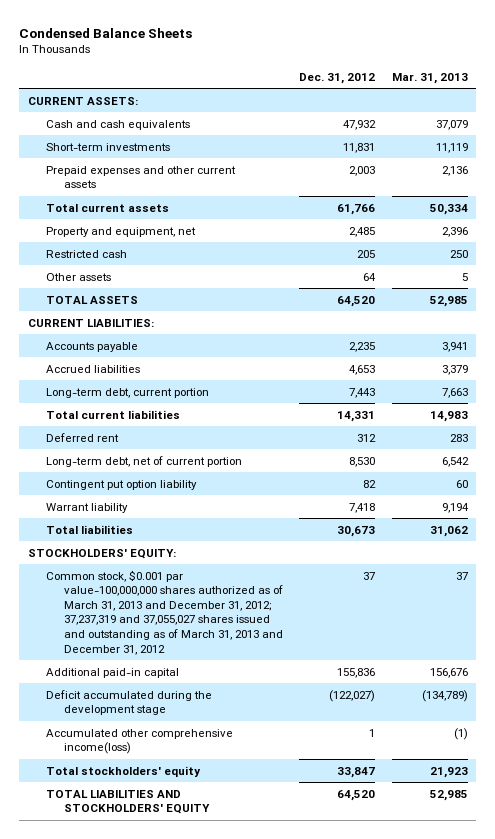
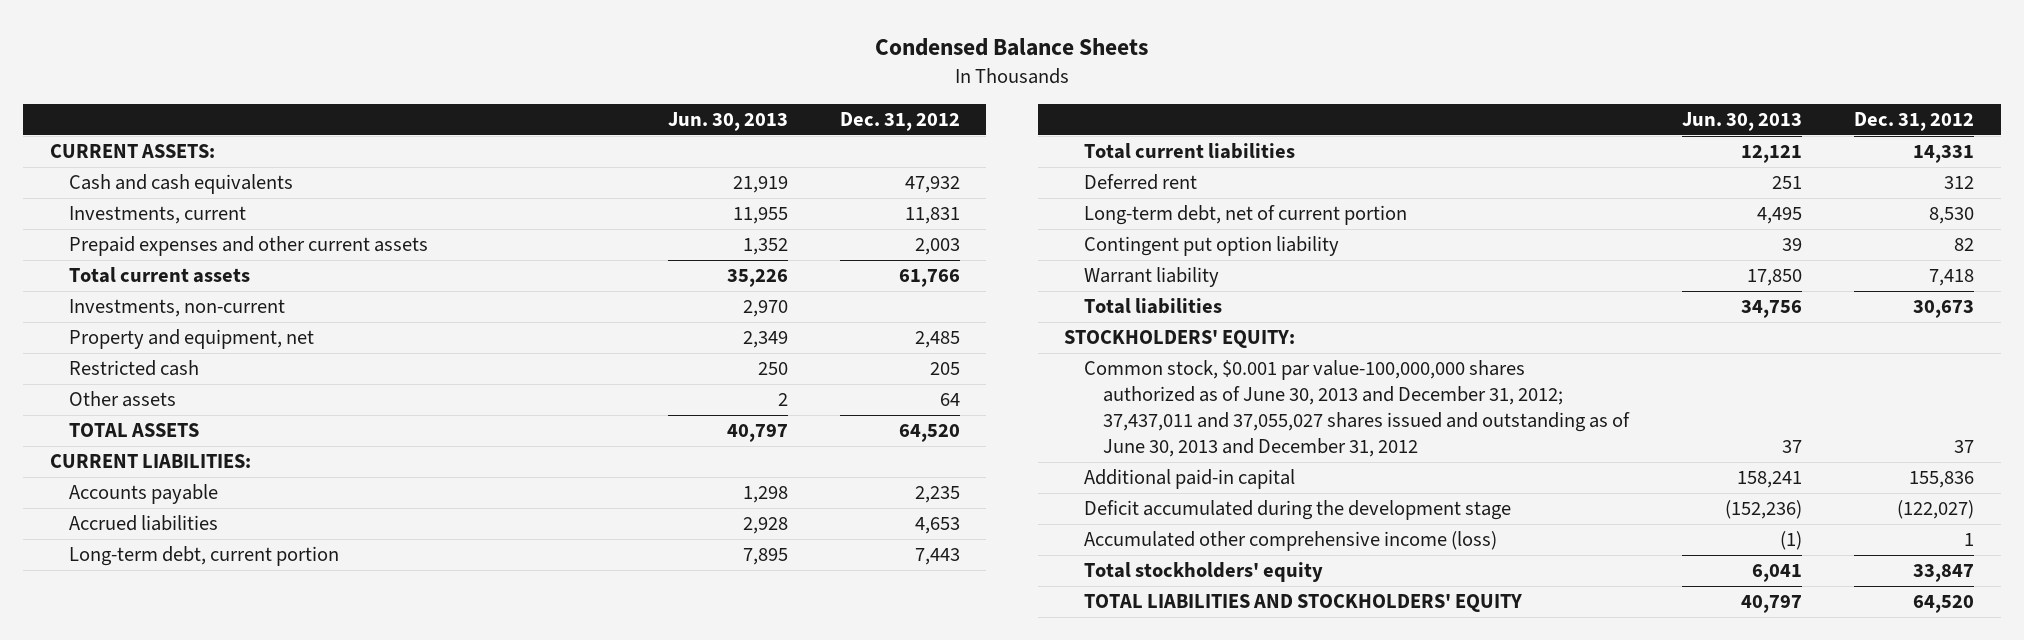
[391,72,468,84] Mar. 31, 2013 -> none
none -> [667,112,788,132] Jun. 30, 2013
[45,142,170,151] Short-term investments -> [69,206,247,225] Investments, current
none -> [69,299,286,318] Investments, non-current
[45,569,283,655] Common stock, $0.001 par value-100,000,000 shares authorized as of March 31, 2013 and December 31, 2012; 37,237,319 and 37,055,027 shares issued and outstanding as of March 31, 2013 and December 31, 2012 -> [1083,360,1631,458] Common stock, $0.001 par value-100,000,000 shares authorized as of June 30, 2013 and December 31, 2012; 37,437,011 and 37,055,027 shares issued and outstanding as of June 30, 2013 and December 31, 2012
[45,728,233,755] Accumulated other comprehensive income(loss) -> [1083,531,1497,552] Accumulated other comprehensive income (loss)

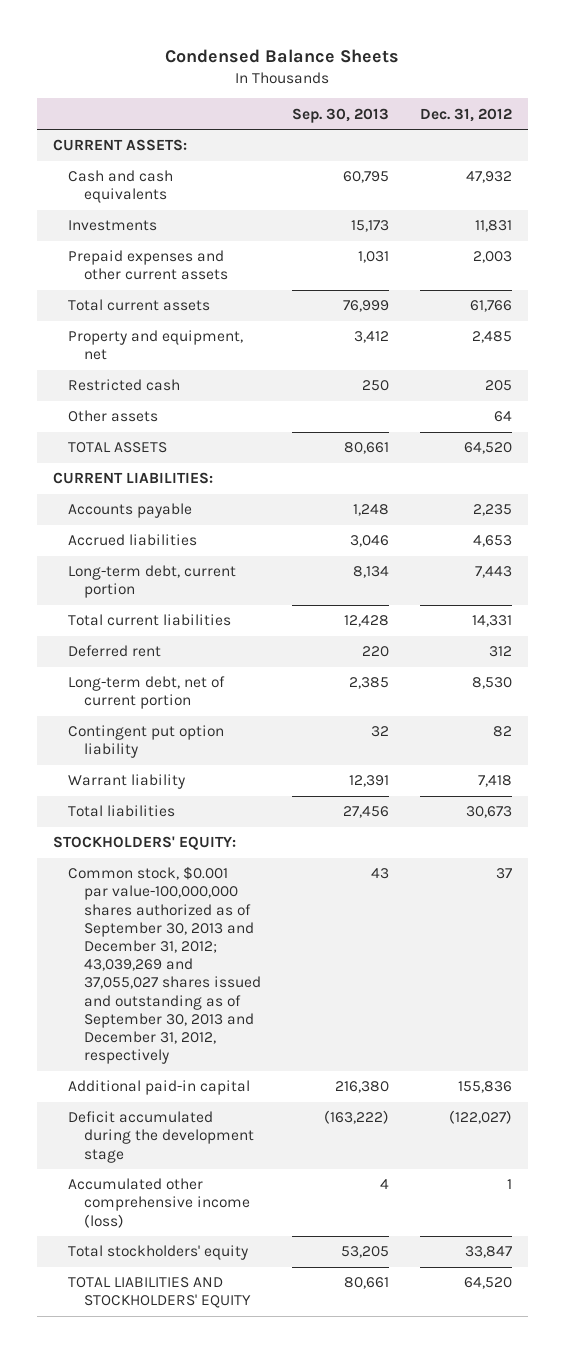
[667,112,788,132] Jun. 30, 2013 -> none
none -> [292,107,390,123] Sep. 30, 2013
[69,206,247,225] Investments, current -> [68,220,158,232] Investments
[69,299,286,318] Investments, non-current -> none
[1083,360,1631,458] Common stock, $0.001 par value-100,000,000 shares authorized as of June 30, 2013 and December 31, 2012; 37,437,011 and 37,055,027 shares issued and outstanding as of June 30, 2013 and December 31, 2012 -> [68,866,262,1065] Common stock, $0.001 par value-100,000,000 shares authorized as of September 30, 2013 and December 31, 2012; 43,039,269 and 37,055,027 shares issued and outstanding as of September 30, 2013 and December 31, 2012, respectively

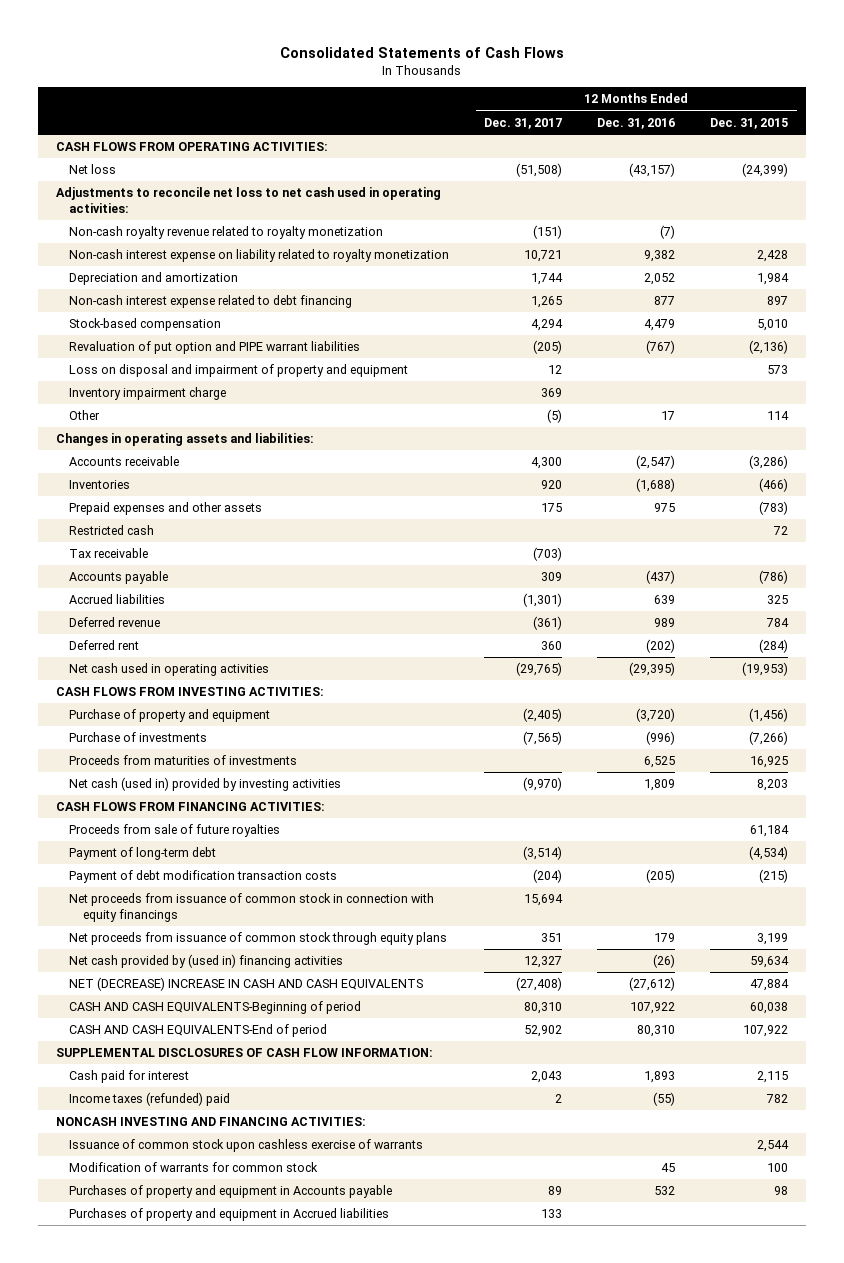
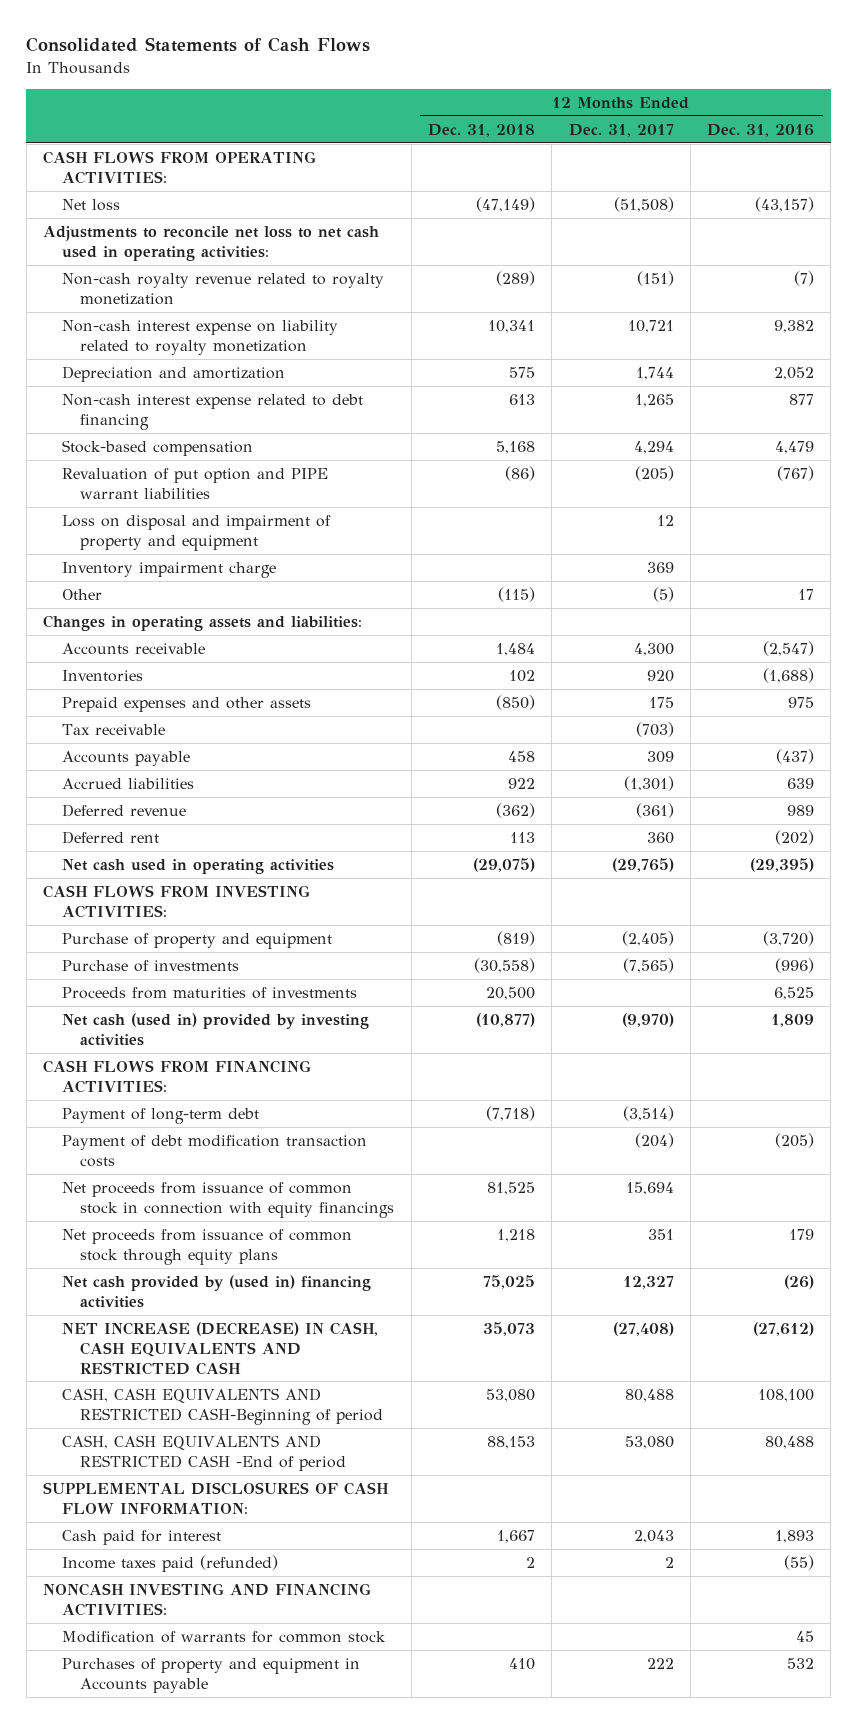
[710,117,789,129] Dec. 31, 2015 -> none
none -> [427,123,535,137] Dec. 31, 2018
[69,525,155,536] Restricted cash -> none
[69,824,281,838] Proceeds from sale of future royalties -> none
[69,977,424,992] NET (DECREASE) INCREASE IN CASH AND CASH EQUIVALENTS -> [61,1322,378,1375] NET INCREASE (DECREASE) IN CASH, CASH EQUIVALENTS AND RESTRICTED CASH
[69,1001,362,1015] CASH AND CASH EQUIVALENTS-Beginning of period -> [61,1388,384,1425] CASH, CASH EQUIVALENTS AND RESTRICTED CASH-Beginning of period
[524,1002,563,1015] 80,310 -> [624,1389,674,1403] 80,488
[630,1002,676,1015] 107,922 -> [758,1389,815,1403] 108,100
[69,1024,328,1038] CASH AND CASH EQUIVALENTS-End of period -> [61,1435,347,1471] CASH, CASH EQUIVALENTS AND RESTRICTED CASH -End of period
[524,1025,563,1038] 52,902 -> [624,1436,674,1450] 53,080
[637,1025,676,1038] 80,310 -> [765,1436,815,1450] 80,488
[69,1092,231,1107] Income taxes (refunded) paid -> [61,1555,278,1573] Income taxes paid (refunded)
[69,1139,424,1153] Issuance of common stock upon cashless exercise of warrants -> none
[69,1208,390,1222] Purchases of property and equipment in Accrued liabilities -> none
[548,1186,563,1196] 89 -> [646,1658,674,1670] 222

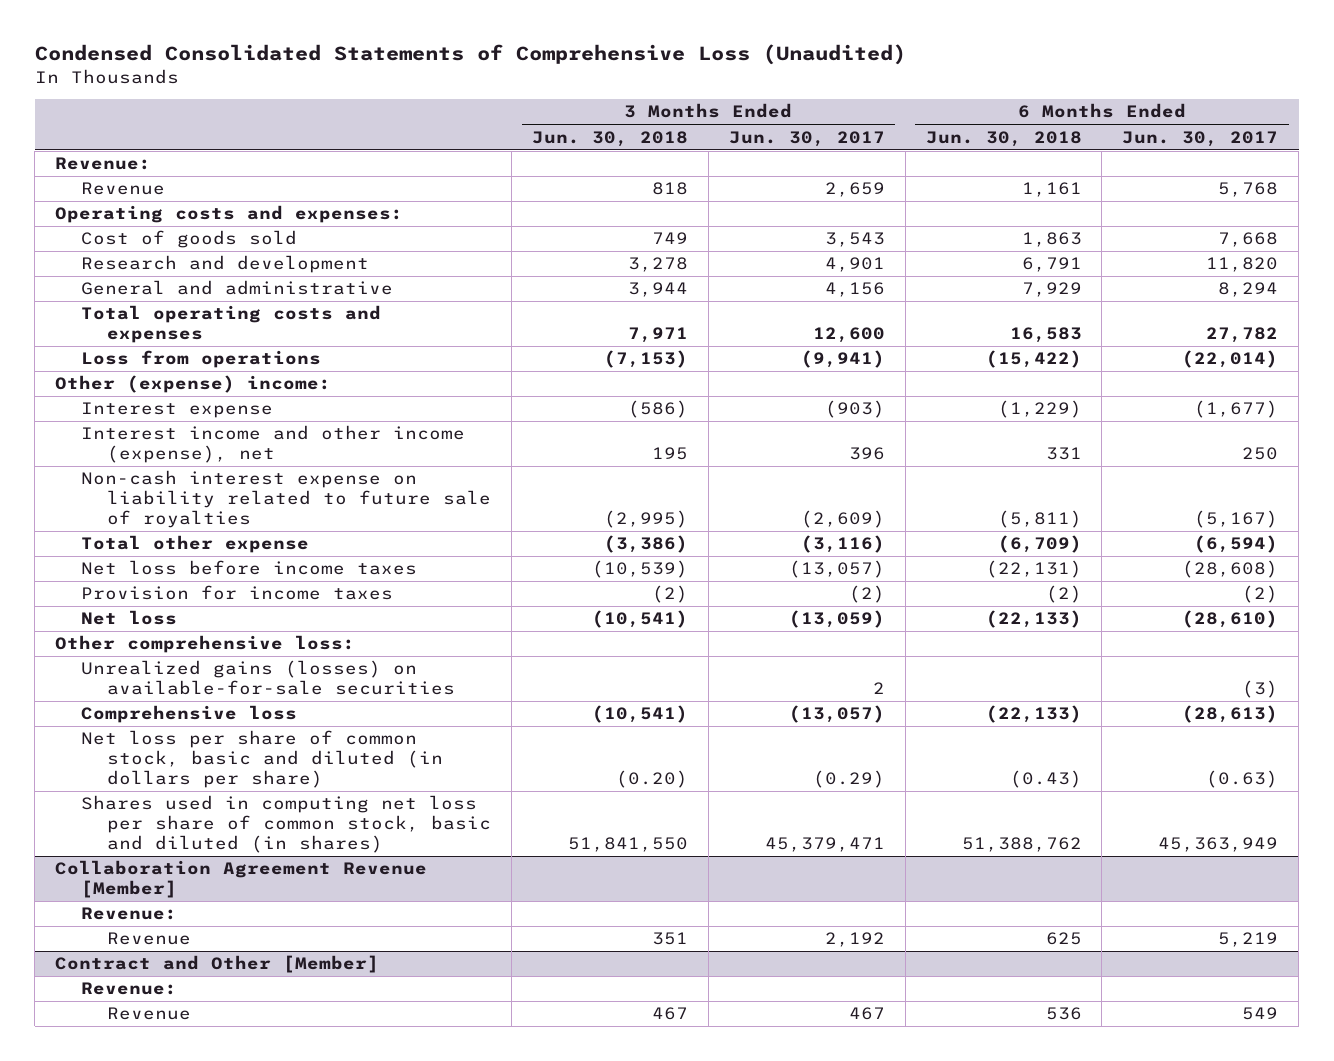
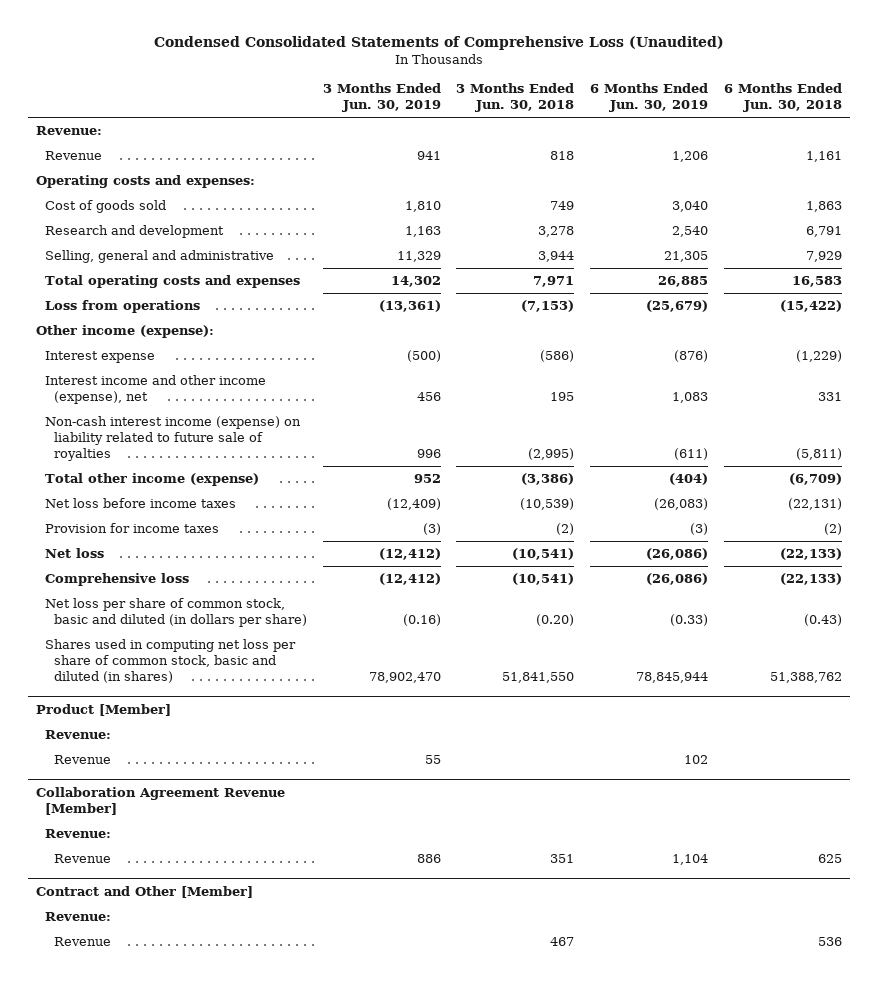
[728,130,885,147] Jun. 30, 2017 -> none
[1122,130,1279,147] Jun. 30, 2017 -> none
none -> [322,83,441,113] 3 Months Ended Jun. 30, 2019
none -> [590,83,709,113] 6 Months Ended Jun. 30, 2019
[81,280,394,296] General and administrative -> [45,249,275,263] Selling, general and administrative
[55,375,332,394] Other (expense) income: -> [36,324,215,338] Other income (expense):
[81,470,492,529] Non-cash interest expense on liability related to future sale of royalties -> [45,415,302,461] Non-cash interest income (expense) on liability related to future sale of royalties
[81,535,310,554] Total other expense -> [45,472,260,486] Total other income (expense)
[55,635,356,654] Other comprehensive loss: -> none
[81,660,456,696] Unrealized gains (losses) on available-for-sale securities -> none
none -> [36,703,172,716] Product [Member]
none -> [45,729,112,739] Revenue:
none -> [53,754,111,764] Revenue

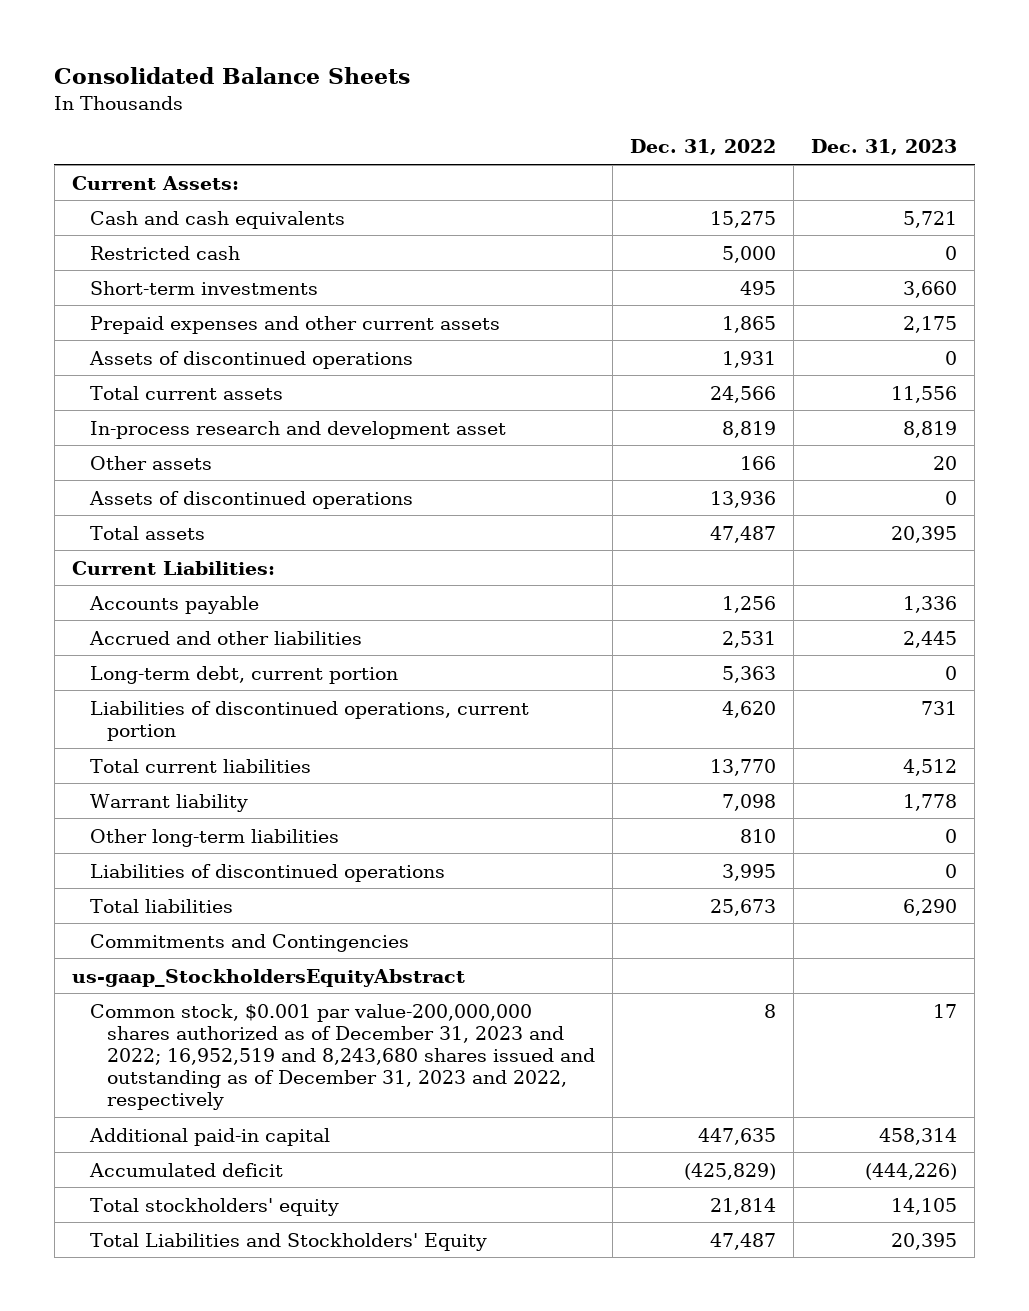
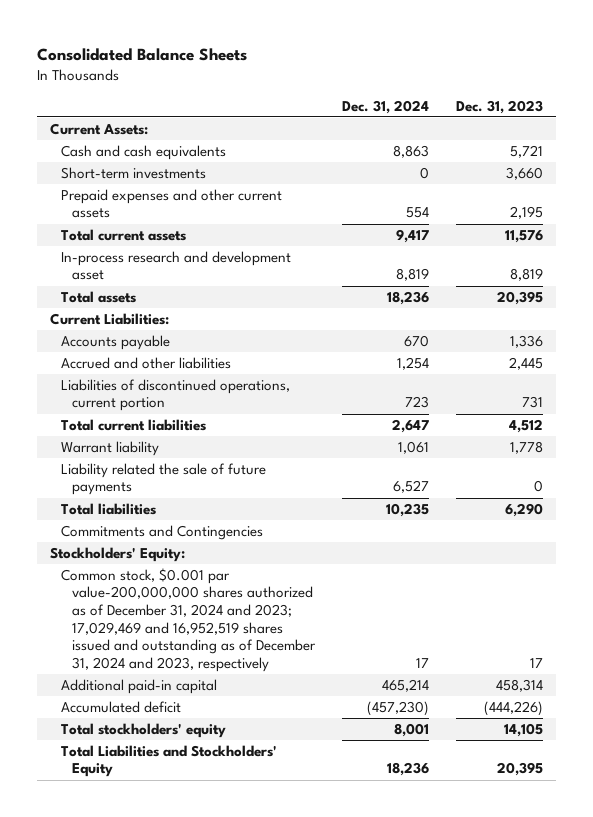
[630,139,777,156] Dec. 31, 2022 -> none
none -> [341,99,429,114] Dec. 31, 2024
[89,245,240,260] Restricted cash -> none
[88,350,413,369] Assets of discontinued operations -> none
[903,315,958,333] 2,175 -> [509,206,543,220] 2,195
[891,385,958,403] 11,556 -> [504,229,543,243] 11,576
[89,455,212,470] Other assets -> none
[88,490,413,509] Assets of discontinued operations -> none
[89,665,398,684] Long-term debt, current portion -> none
[89,828,339,847] Other long-term liabilities -> none
[89,863,445,882] Liabilities of discontinued operations -> none
none -> [61,462,267,496] Liability related the sale of future payments
[71,968,465,987] us-gaap_StockholdersEquityAbstract -> [50,546,186,562] Stockholders' Equity:
[89,1003,596,1111] Common stock, $0.001 par value-200,000,000 shares authorized as of December 31, 2023 and 2022; 16,952,519 and 8,243,680 shares issued and outstanding as of December 31, 2023 and 2022, respectively -> [61,567,316,672] Common stock, $0.001 par value-200,000,000 shares authorized as of December 31, 2024 and 2023; 17,029,469 and 16,952,519 shares issued and outstanding as of December 31, 2024 and 2023, respectively

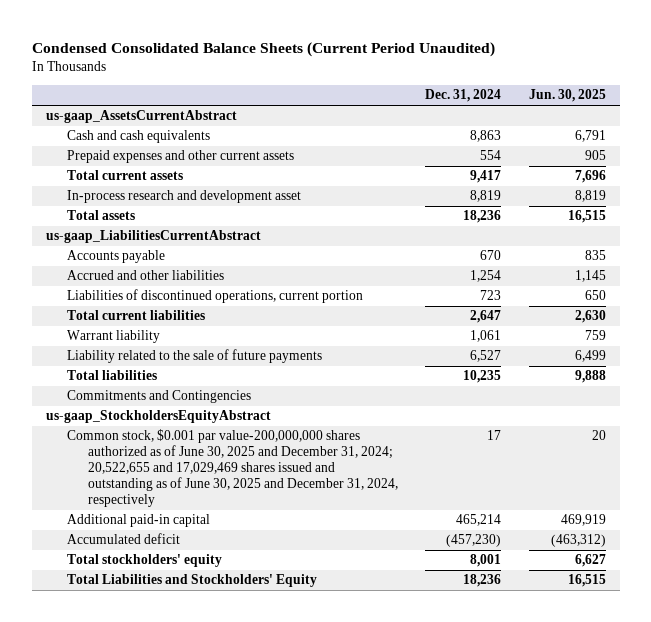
[36,47,247,61] Consolidated Balance Sheets -> [31,41,495,57] Condensed Consolidated Balance Sheets (Current Period Unaudited)
[455,99,543,114] Dec. 31, 2023 -> none
none -> [528,89,606,103] Jun. 30, 2025
[50,122,149,135] Current Assets: -> [45,110,237,124] us-gaap_AssetsCurrentAbstract
[61,166,207,179] Short-term investments -> none
[50,312,170,325] Current Liabilities: -> [45,230,261,244] us-gaap_LiabilitiesCurrentAbstract
[61,462,267,496] Liability related the sale of future payments -> [66,349,322,364] Liability related to the sale of future payments
[50,546,186,562] Stockholders' Equity: -> [45,410,271,424] us-gaap_StockholdersEquityAbstract
[61,567,316,672] Common stock, $0.001 par value-200,000,000 shares authorized as of December 31, 2024 and 2023; 17,029,469 and 16,952,519 shares issued and outstanding as of December 31, 2024 and 2023, respectively -> [66,429,398,508] Common stock, $0.001 par value-200,000,000 shares authorized as of June 30, 2025 and December 31, 2024; 20,522,655 and 17,029,469 shares issued and outstanding as of June 30, 2025 and December 31, 2024, respectively

